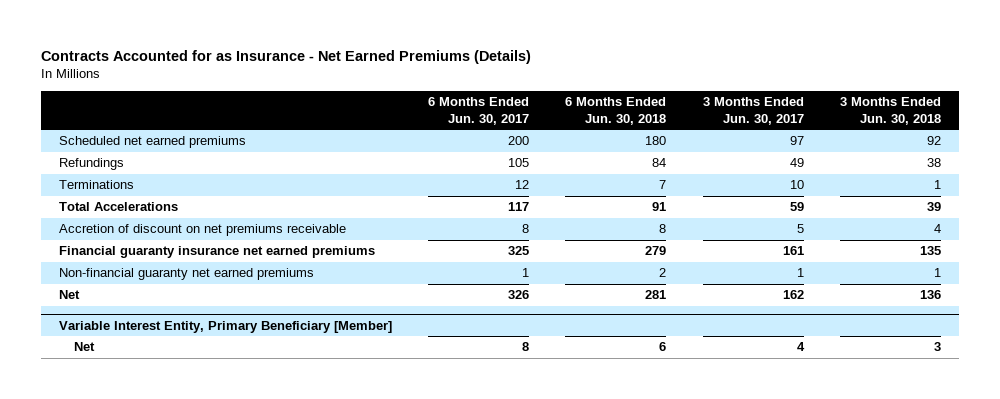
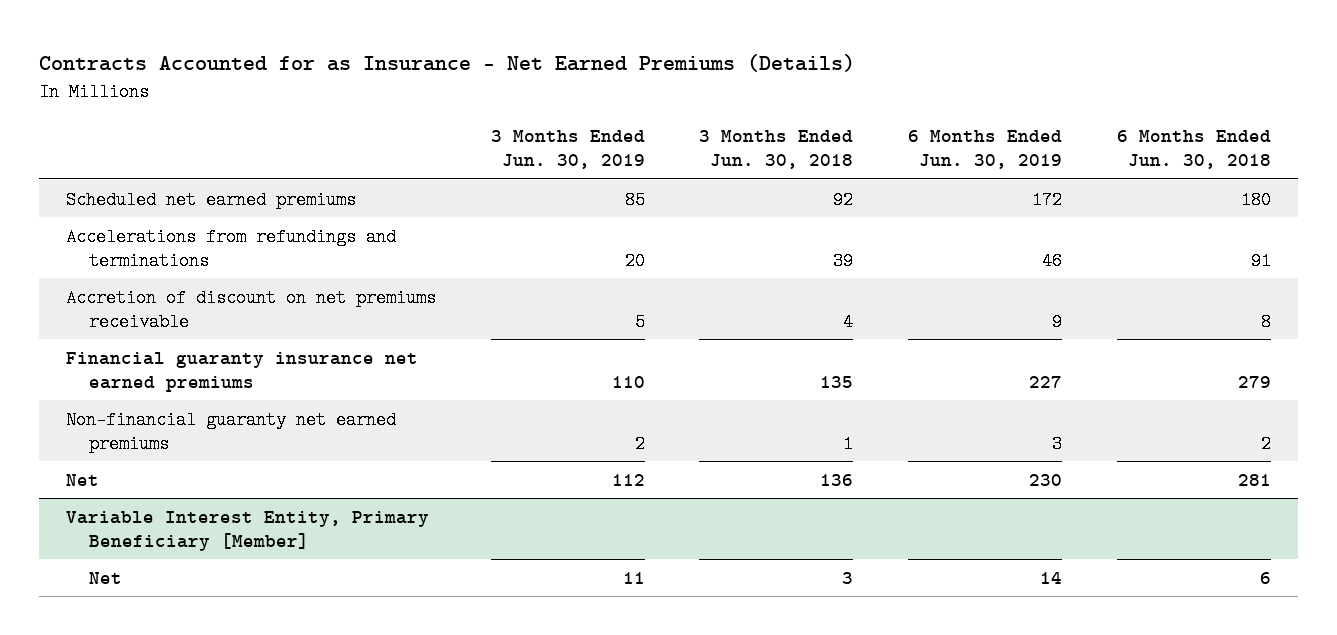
[428,97,530,125] 6 Months Ended Jun. 30, 2017 -> none
[702,97,804,125] 3 Months Ended Jun. 30, 2017 -> none
none -> [490,129,645,170] 3 Months Ended Jun. 30, 2019
none -> [908,129,1063,170] 6 Months Ended Jun. 30, 2019
[58,158,124,171] Refundings -> none
[58,180,134,190] Terminations -> none
[58,202,178,212] Total Accelerations -> [65,227,396,270] Accelerations from refundings and terminations

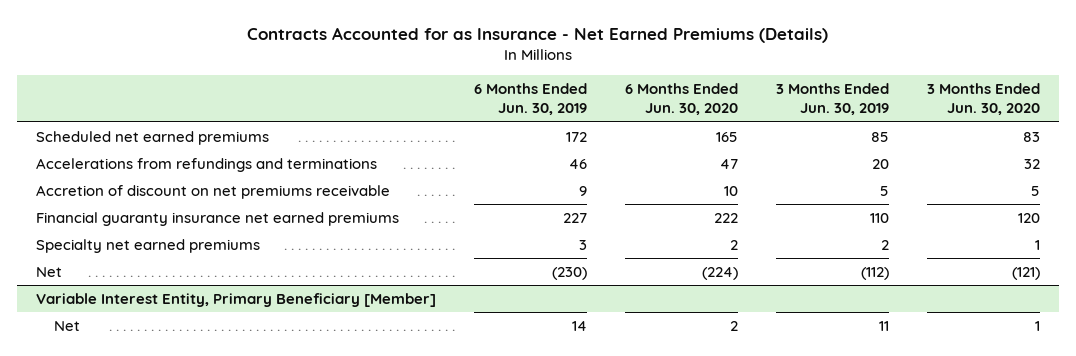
[699,129,854,170] 3 Months Ended Jun. 30, 2018 -> none
[1116,129,1271,170] 6 Months Ended Jun. 30, 2018 -> none
none -> [625,82,739,116] 6 Months Ended Jun. 30, 2020
none -> [927,82,1041,116] 3 Months Ended Jun. 30, 2020
[65,410,396,453] Non-financial guaranty net earned premiums -> none
none -> [35,238,260,253] Specialty net earned premiums
[611,473,645,486] 112 -> [861,266,890,280] (112)
[1029,473,1063,486] 230 -> [552,266,588,280] (230)

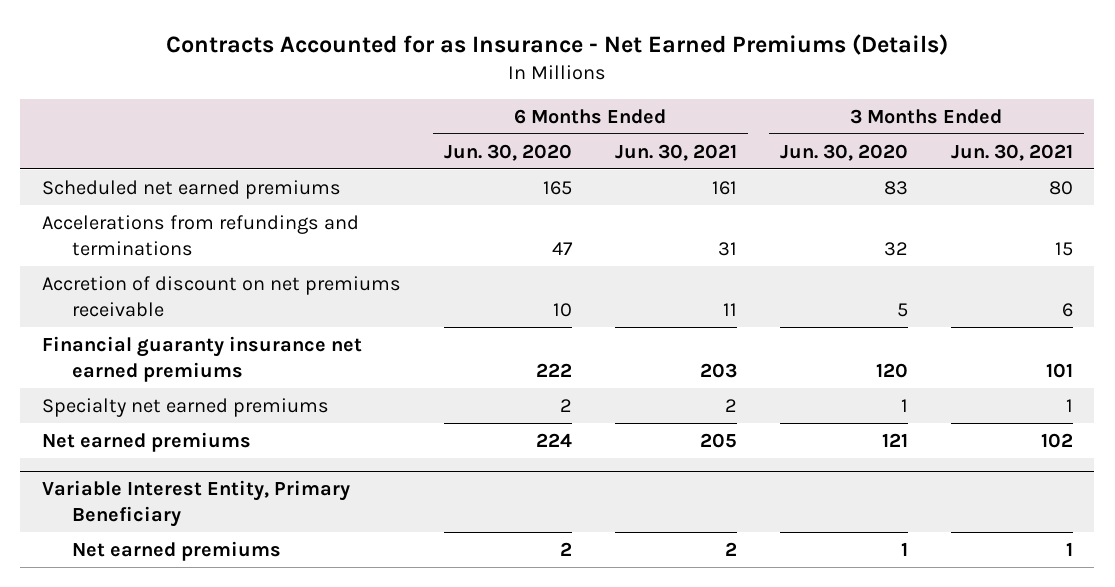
[474,82,588,116] 6 Months Ended Jun. 30, 2019 -> none
[776,82,890,116] 3 Months Ended Jun. 30, 2019 -> none
none -> [614,143,737,161] Jun. 30, 2021
none -> [950,143,1073,161] Jun. 30, 2021
[35,266,62,277] Net -> [41,431,251,452] Net earned premiums
[702,266,739,280] (224) -> [535,432,572,447] 224
[1012,266,1041,280] (121) -> [881,432,908,447] 121
[35,292,436,307] Variable Interest Entity, Primary Beneficiary [Member] -> [41,479,350,528] Variable Interest Entity, Primary Beneficiary
[54,320,81,331] Net -> [71,540,281,561] Net earned premiums

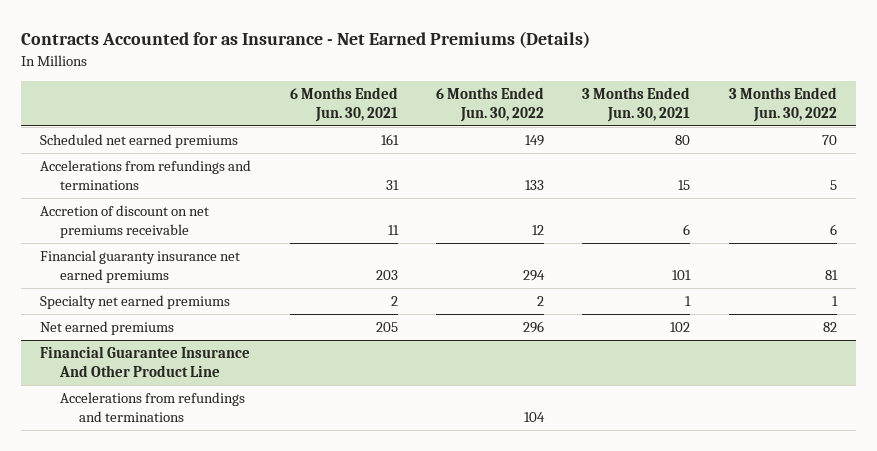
[443,143,572,161] Jun. 30, 2020 -> none
[779,143,908,161] Jun. 30, 2020 -> none
none -> [436,87,545,122] 6 Months Ended Jun. 30, 2022
none -> [728,87,837,122] 3 Months Ended Jun. 30, 2022
[41,479,350,528] Variable Interest Entity, Primary Beneficiary -> none
[71,540,281,561] Net earned premiums -> none
none -> [40,346,251,378] Financial Guarantee Insurance And Other Product Line
none -> [59,392,245,423] Accelerations from refundings and terminations

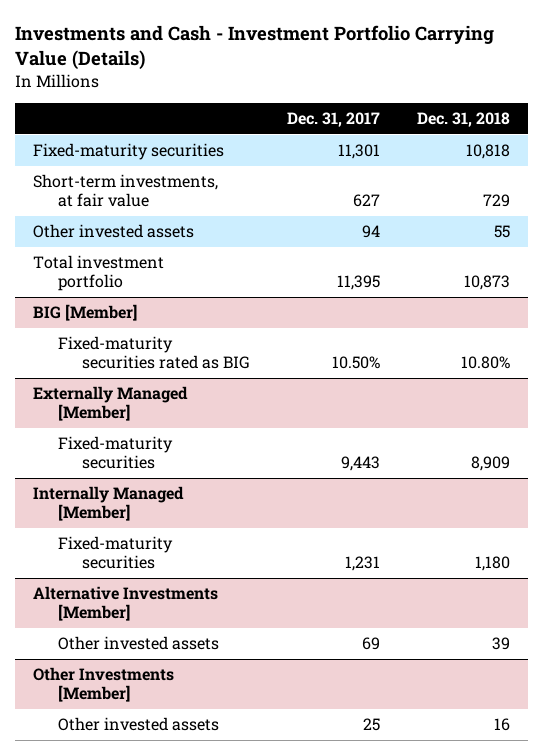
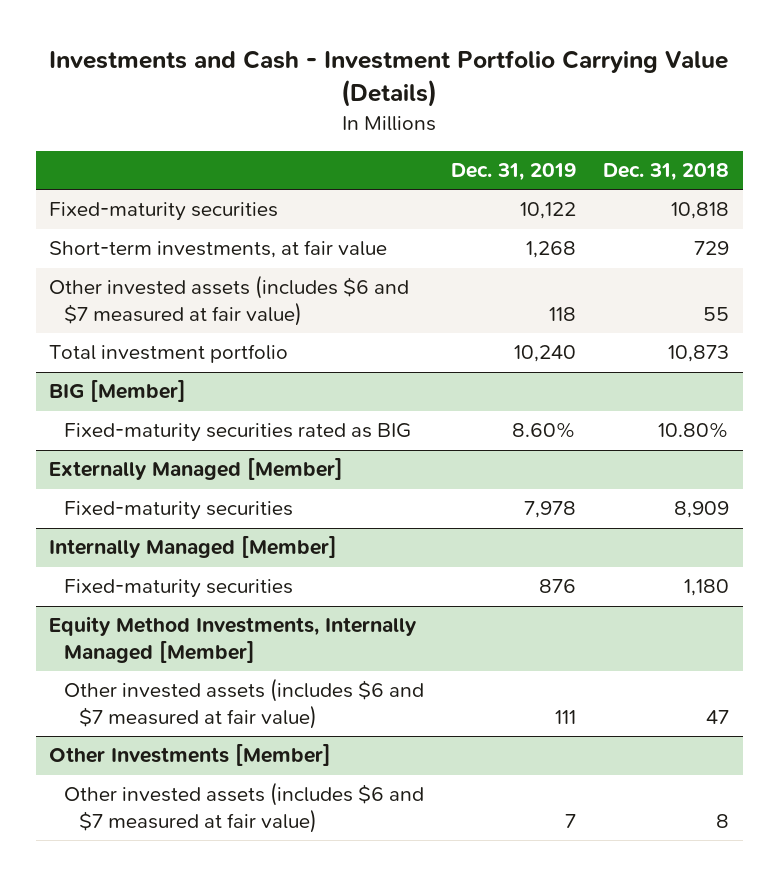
[287,112,381,128] Dec. 31, 2017 -> none
none -> [451,163,577,182] Dec. 31, 2019
[33,224,195,239] Other invested assets -> [49,275,410,326] Other invested assets (includes $6 and $7 measured at fair value)
[33,586,219,621] Alternative Investments [Member] -> none
none -> [49,616,418,663] Equity Method Investments, Internally Managed [Member]
[57,636,219,651] Other invested assets -> [64,678,425,729] Other invested assets (includes $6 and $7 measured at fair value)
[491,637,510,651] 39 -> [706,709,730,724] 47
[57,717,219,732] Other invested assets -> [64,782,425,833] Other invested assets (includes $6 and $7 measured at fair value)
[493,718,510,732] 16 -> [716,813,730,828] 8

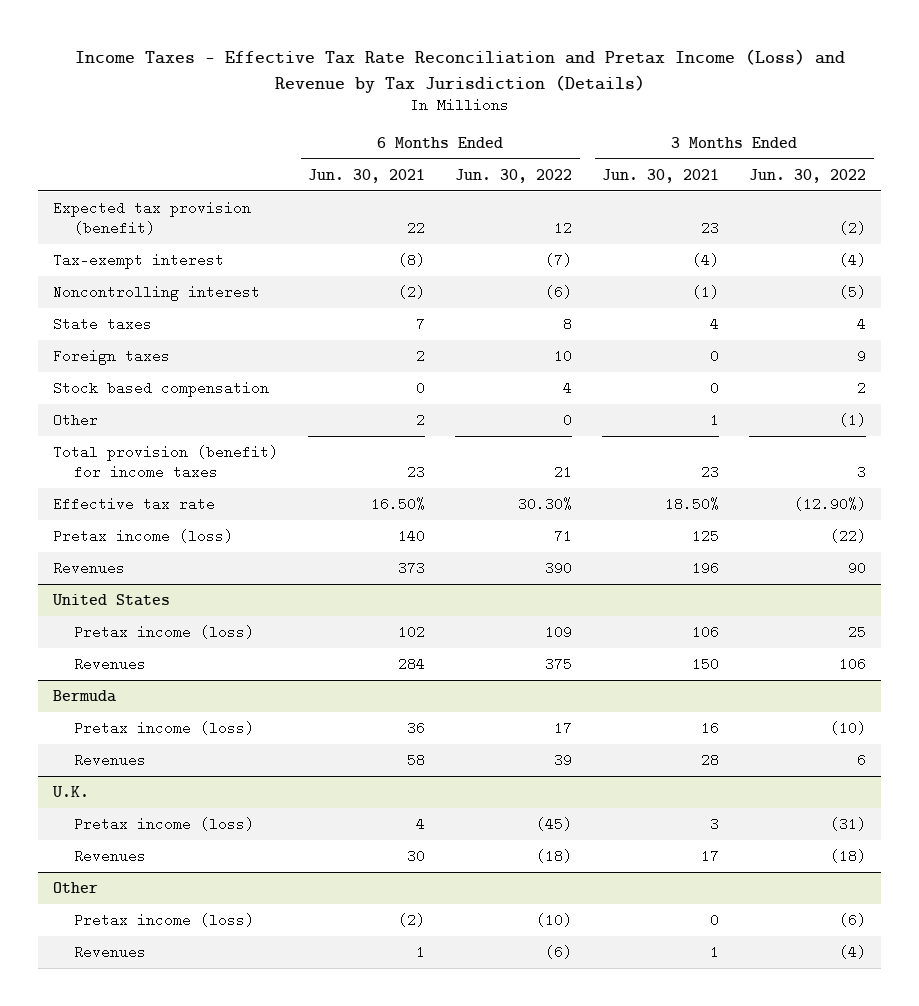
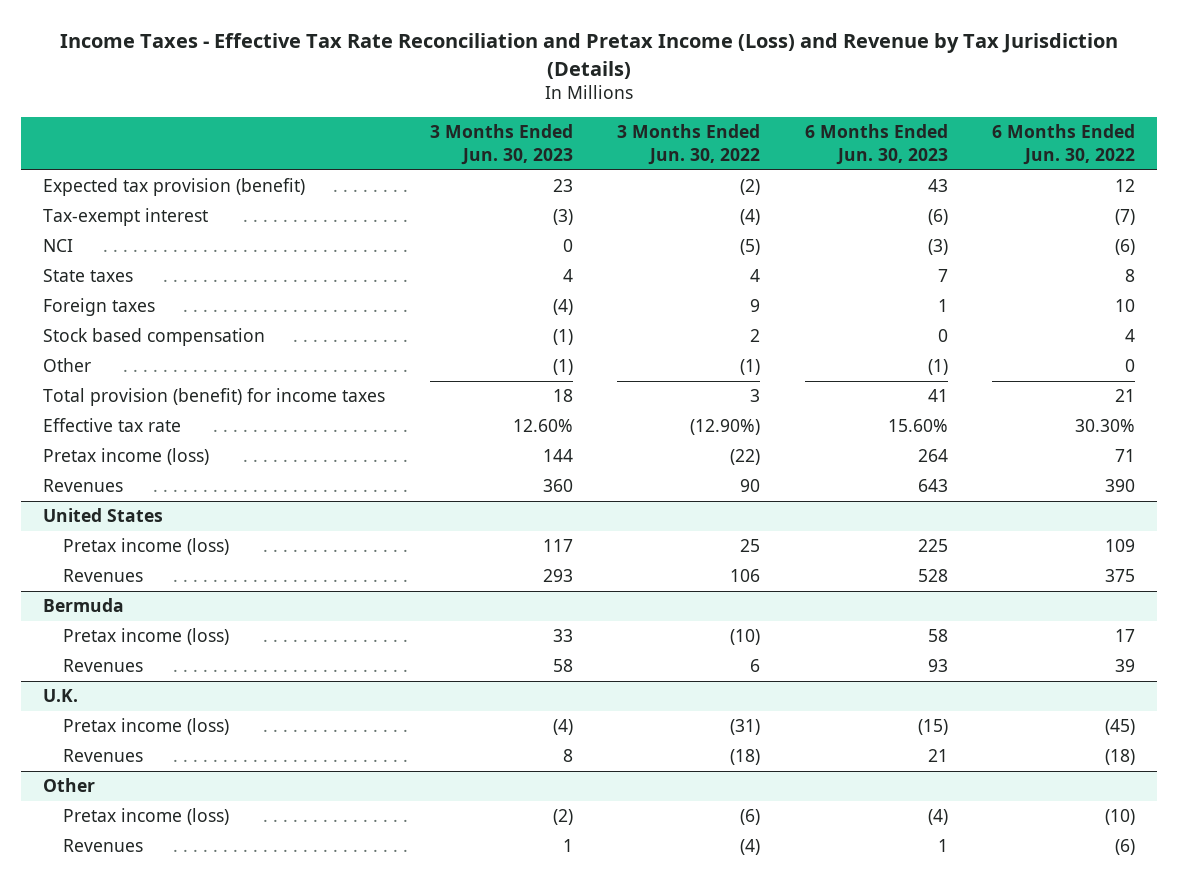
[308,168,426,183] Jun. 30, 2021 -> none
[602,168,720,183] Jun. 30, 2021 -> none
none -> [429,124,573,165] 3 Months Ended Jun. 30, 2023
none -> [804,124,948,165] 6 Months Ended Jun. 30, 2023
[53,284,261,301] Noncontrolling interest -> [43,239,74,253] NCI

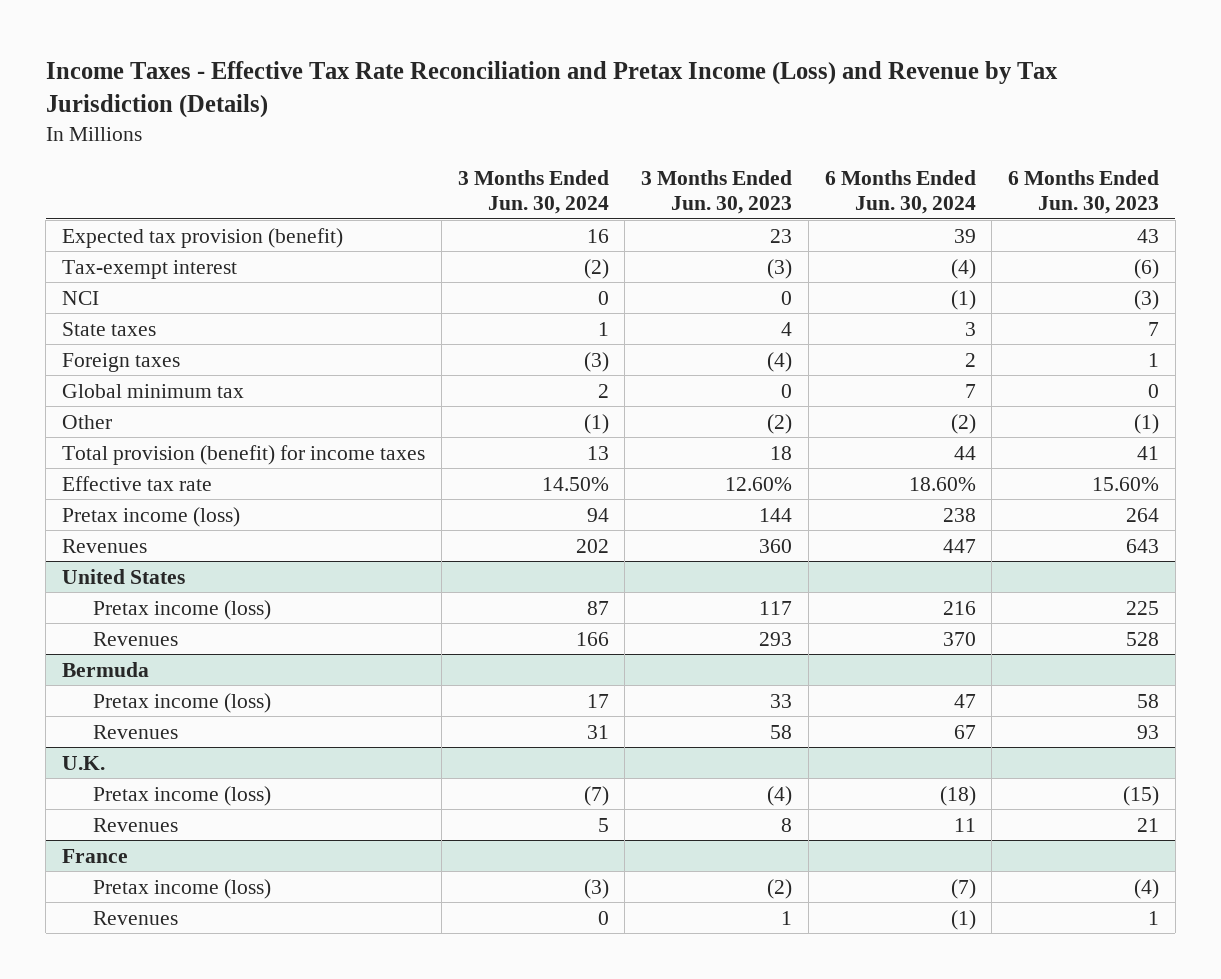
[617,124,761,165] 3 Months Ended Jun. 30, 2022 -> none
[992,124,1136,165] 6 Months Ended Jun. 30, 2022 -> none
none -> [457,169,609,214] 3 Months Ended Jun. 30, 2024
none -> [824,169,976,214] 6 Months Ended Jun. 30, 2024
[43,328,266,347] Stock based compensation -> none
none -> [61,383,244,398] Global minimum tax
[552,359,573,376] (1) -> [767,413,793,434] (2)
[43,778,96,793] Other -> none
none -> [61,848,128,863] France

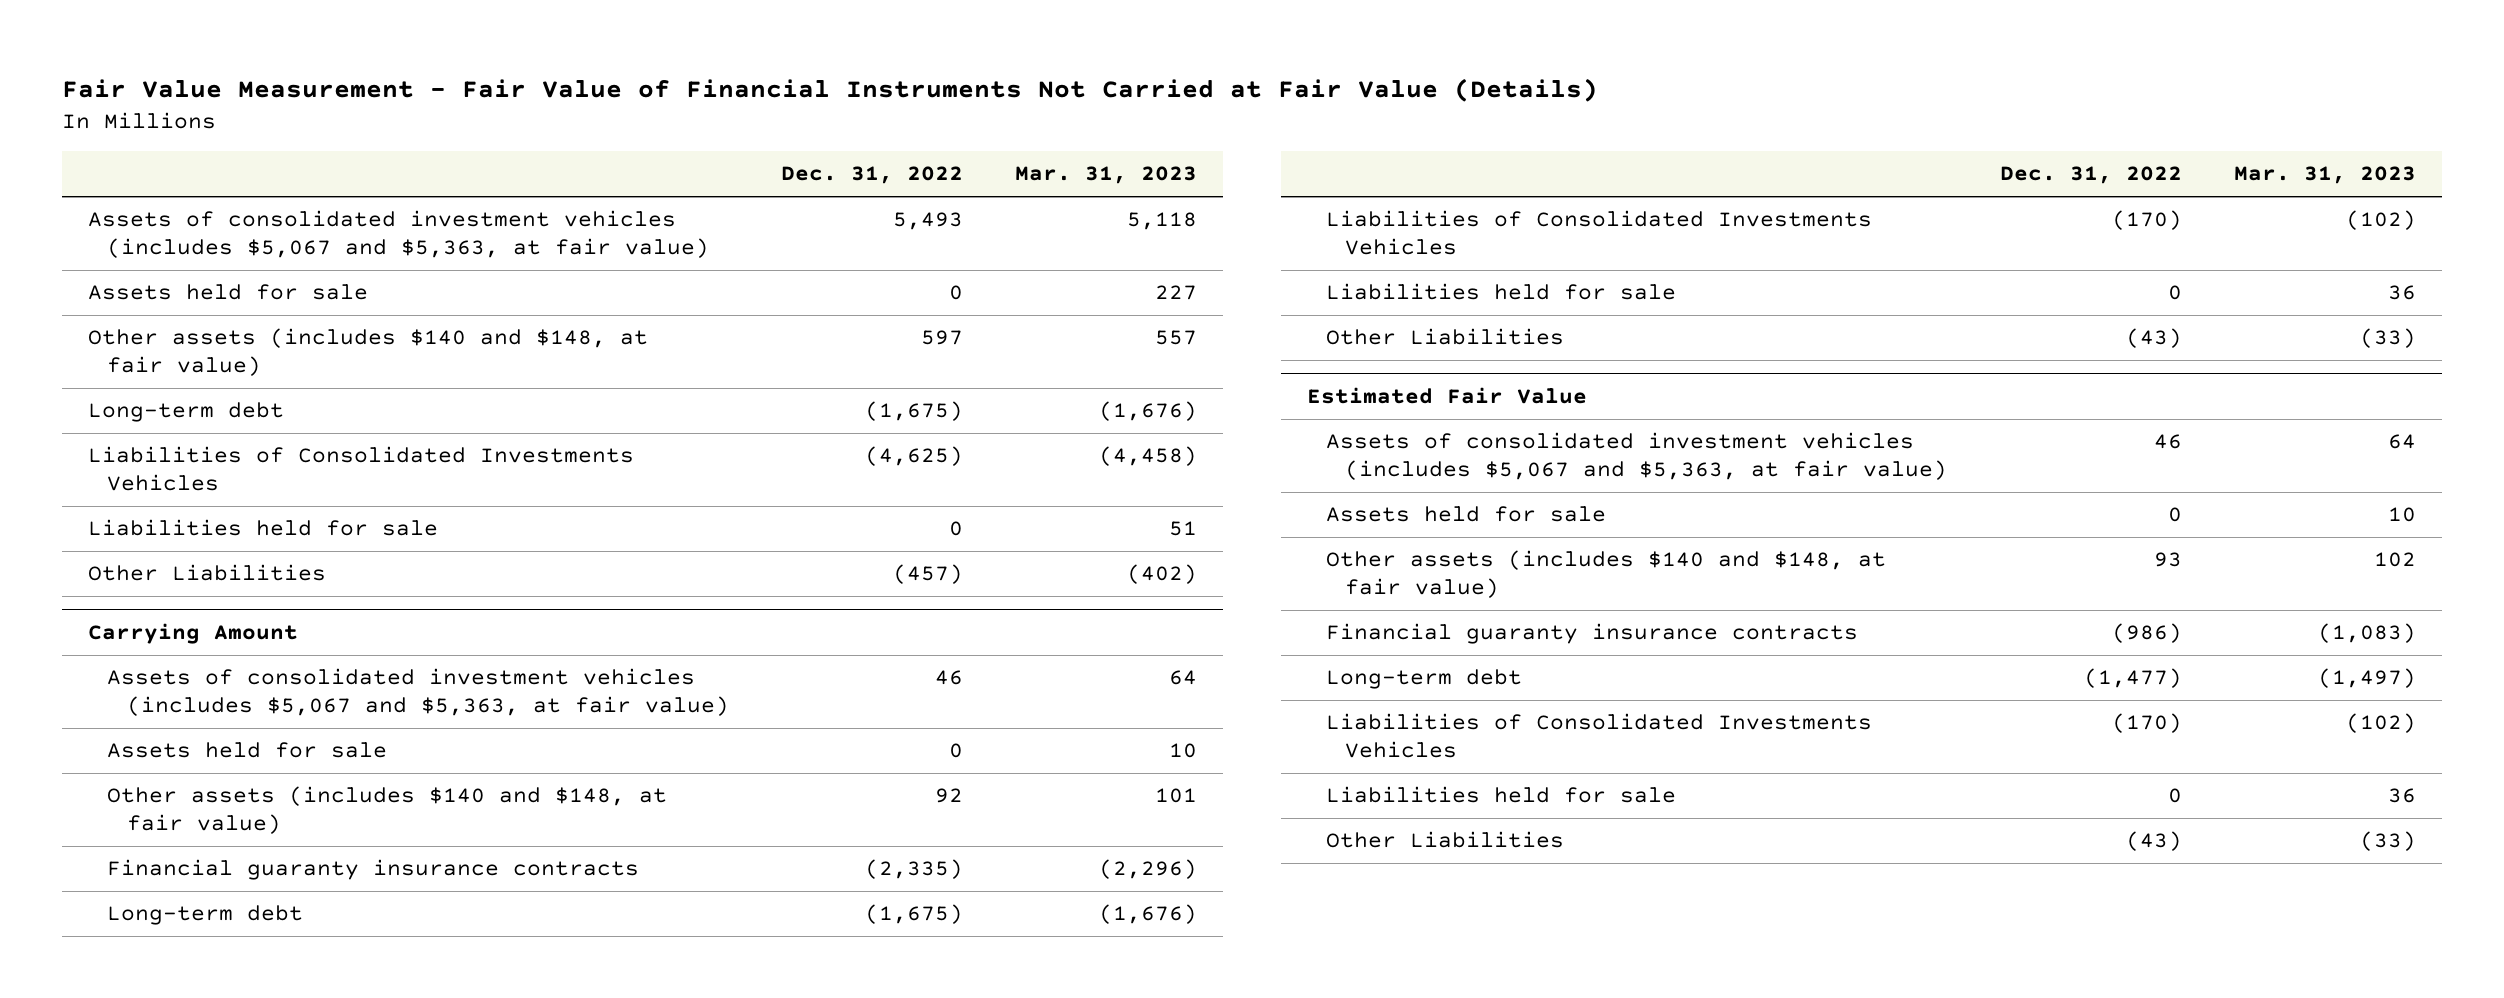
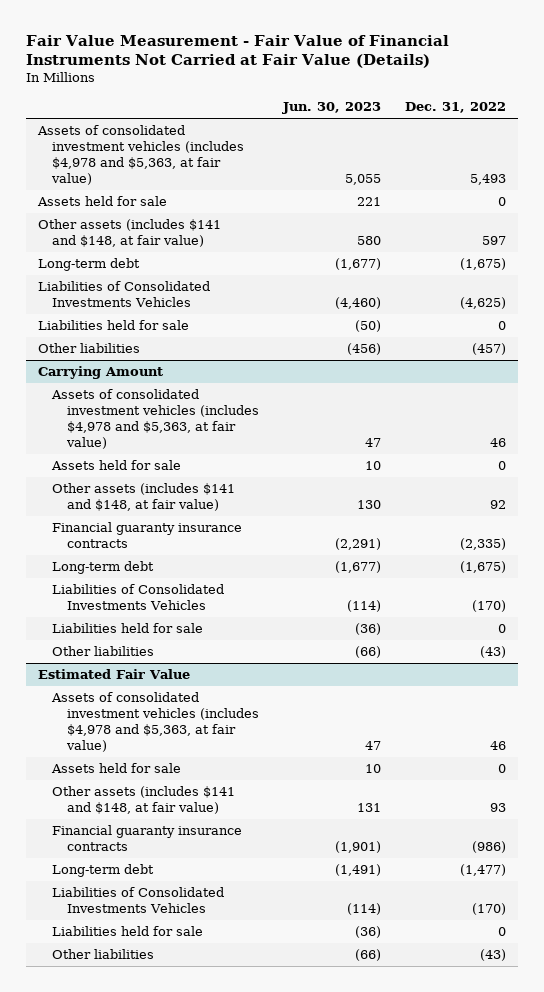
[1015,166,1198,185] Mar. 31, 2023 -> none
none -> [281,102,381,115] Jun. 30, 2023
[87,210,710,259] Assets of consolidated investment vehicles (includes $5,067 and $5,363, at fair value) -> [37,125,245,185] Assets of consolidated investment vehicles (includes $4,978 and $5,363, at fair value)
[87,328,648,377] Other assets (includes $140 and $148, at fair value) -> [38,219,222,248] Other assets (includes $141 and $148, at fair value)
[87,564,326,582] Other Liabilities -> [38,343,141,354] Other liabilities
[107,668,729,717] Assets of consolidated investment vehicles (includes $5,067 and $5,363, at fair value) -> [51,389,259,449] Assets of consolidated investment vehicles (includes $4,978 and $5,363, at fair value)
[107,786,668,835] Other assets (includes $140 and $148, at fair value) -> [52,483,236,512] Other assets (includes $141 and $148, at fair value)
[1325,328,1564,346] Other Liabilities -> [52,646,155,657] Other liabilities
[1325,432,1948,481] Assets of consolidated investment vehicles (includes $5,067 and $5,363, at fair value) -> [51,692,259,752] Assets of consolidated investment vehicles (includes $4,978 and $5,363, at fair value)
[1325,550,1886,599] Other assets (includes $140 and $148, at fair value) -> [52,786,236,815] Other assets (includes $141 and $148, at fair value)
[1325,831,1564,849] Other Liabilities -> [52,949,155,960] Other liabilities

